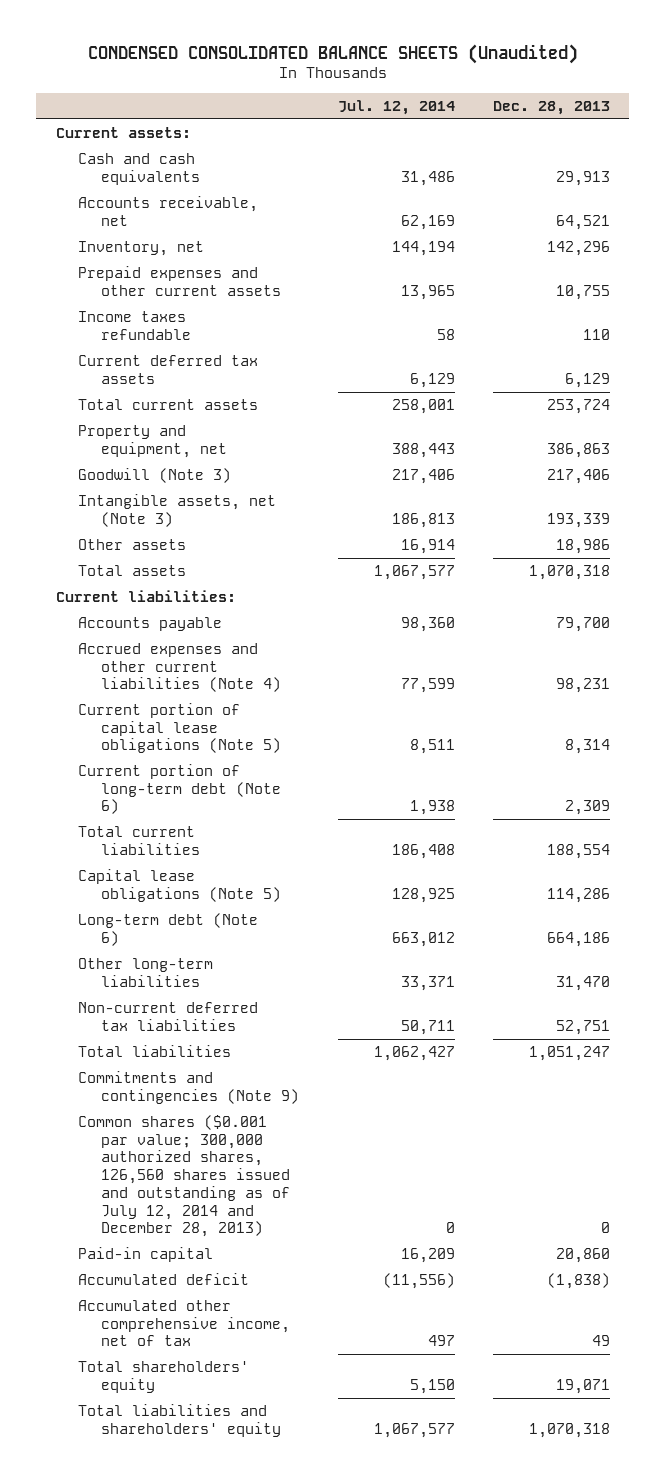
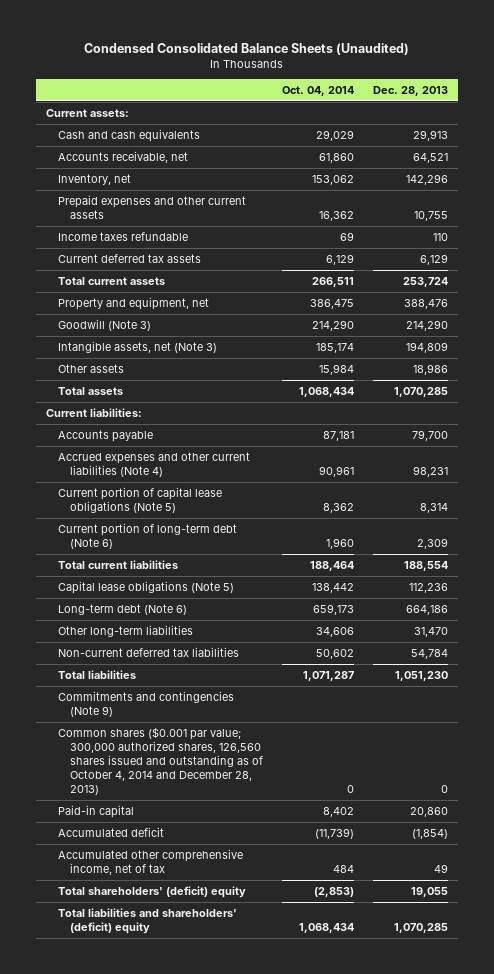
[87,43,578,64] CONDENSED CONSOLIDATED BALANCE SHEETS (Unaudited) -> [84,43,410,56] Condensed Consolidated Balance Sheets (Unaudited)
[337,99,455,115] Jul. 12, 2014 -> none
none -> [282,85,355,96] Oct. 04, 2014
[547,442,611,458] 386,863 -> [404,298,449,309] 388,476
[547,468,611,484] 217,406 -> [406,319,449,331] 214,290
[547,512,611,528] 193,339 -> [406,341,449,353] 194,809
[529,564,611,580] 1,070,318 -> [394,386,449,397] 1,070,285
[547,887,611,903] 114,286 -> [409,582,449,593] 112,236
[556,1019,611,1035] 52,751 -> [411,648,449,659] 54,784
[529,1045,611,1061] 1,051,247 -> [395,670,449,681] 1,051,230
[78,1114,290,1238] Common shares ($0.001 par value; 300,000 authorized shares, 126,560 shares issued and outstanding as of July 12, 2014 and December 28, 2013) -> [57,726,263,795] Common shares ($0.001 par value; 300,000 authorized shares, 126,560 shares issued and outstanding as of October 4, 2014 and December 28, 2013)
[547,1272,611,1289] (1,838) -> [412,828,449,839] (1,854)
[78,1360,250,1393] Total shareholders' equity -> [57,885,246,898] Total shareholders' (deficit) equity
[556,1378,611,1394] 19,071 -> [411,886,449,897] 19,055
[78,1403,281,1437] Total liabilities and shareholders' equity -> [57,907,237,934] Total liabilities and shareholders' (deficit) equity
[529,1422,611,1438] 1,070,318 -> [394,922,449,933] 1,070,285

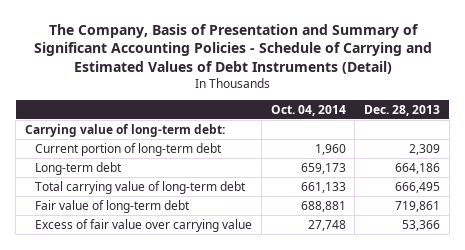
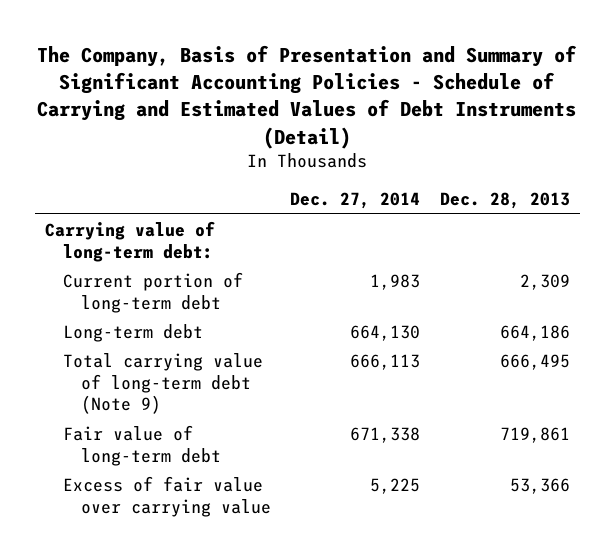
[270,104,346,116] Oct. 04, 2014 -> none
none -> [290,192,421,210] Dec. 27, 2014
[35,180,247,194] Total carrying value of long-term debt -> [62,352,263,415] Total carrying value of long-term debt (Note 9)

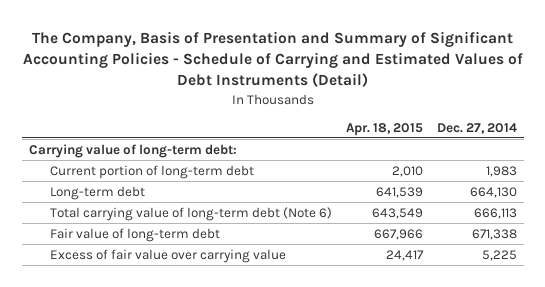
[439,192,570,210] Dec. 28, 2013 -> none
none -> [345,122,423,136] Apr. 18, 2015
[62,352,263,415] Total carrying value of long-term debt (Note 9) -> [49,206,332,221] Total carrying value of long-term debt (Note 6)

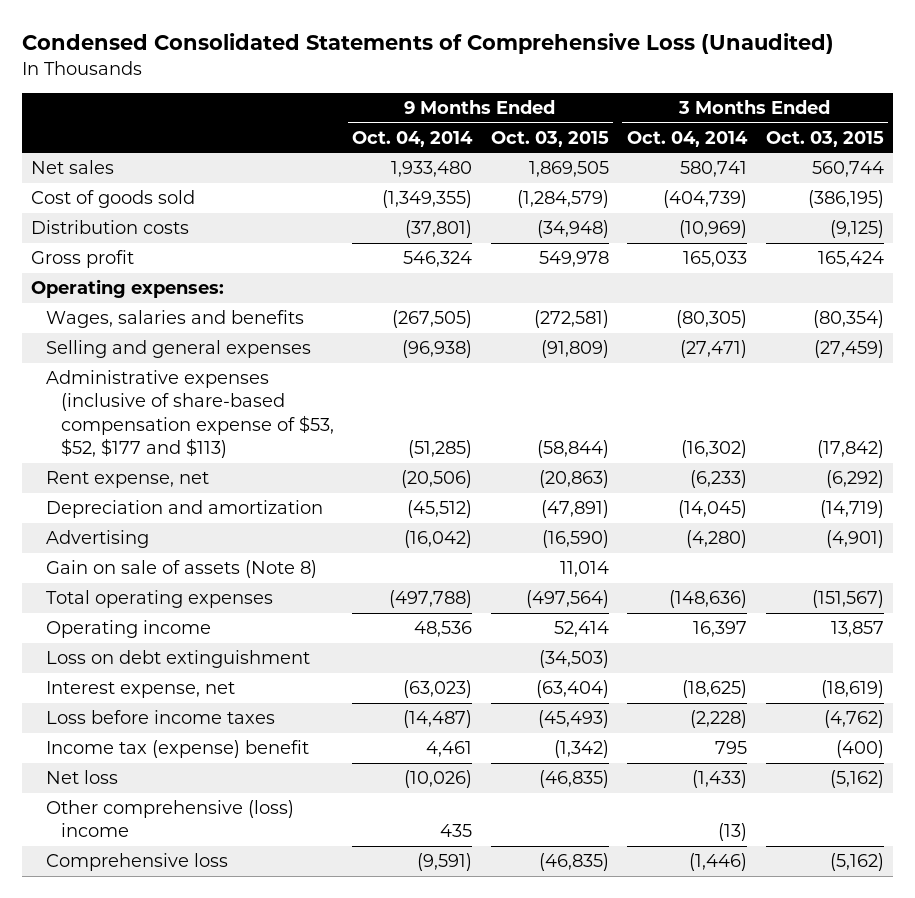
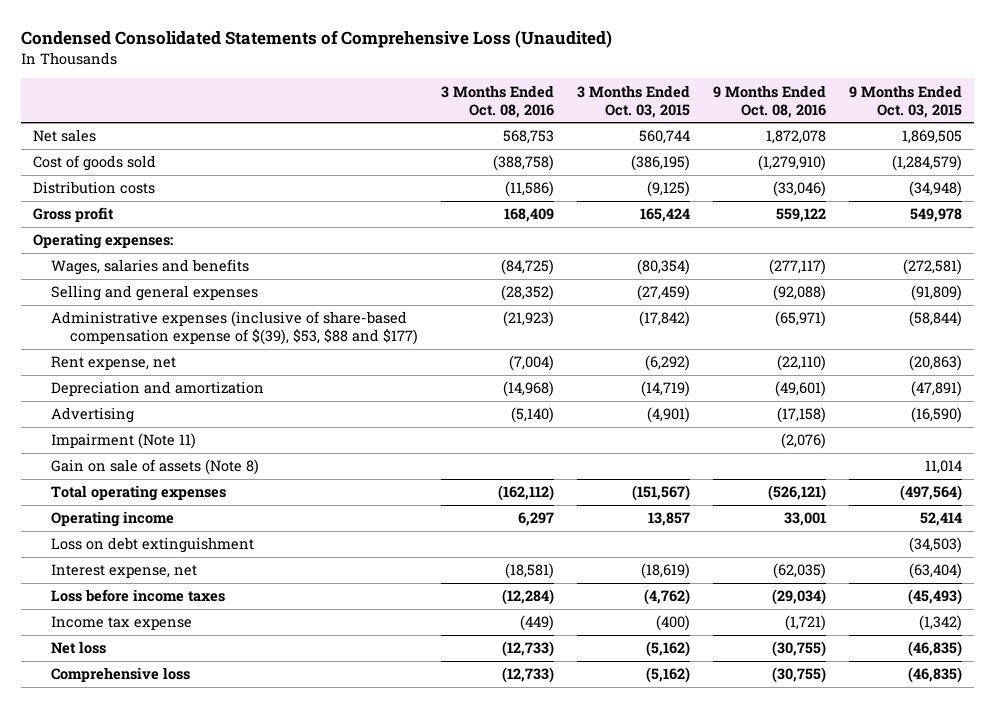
[352,130,474,147] Oct. 04, 2014 -> none
[627,130,749,147] Oct. 04, 2014 -> none
none -> [441,84,555,118] 3 Months Ended Oct. 08, 2016
none -> [713,84,827,118] 9 Months Ended Oct. 08, 2016
[46,370,334,458] Administrative expenses (inclusive of share-based compensation expense of $53, $52, $177 and $113) -> [51,311,419,346] Administrative expenses (inclusive of share-based compensation expense of $(39), $53, $88 and $177)
none -> [51,433,197,450] Impairment (Note 11)
[46,740,310,759] Income tax (expense) benefit -> [51,616,193,631] Income tax expense
[46,800,295,838] Other comprehensive (loss) income -> none

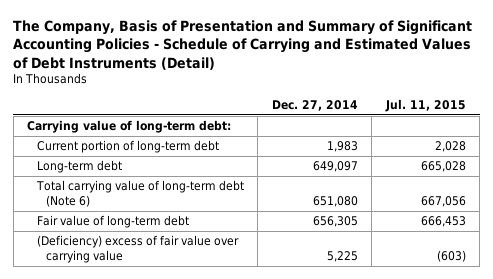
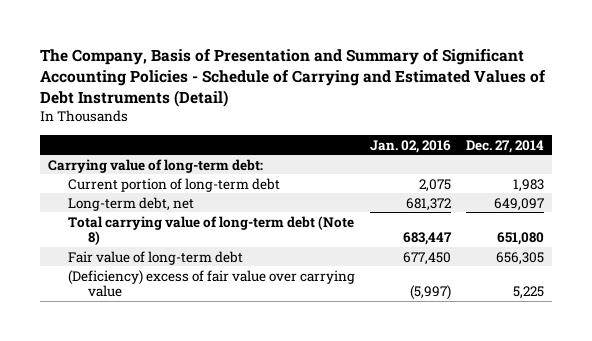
[384,99,466,113] Jul. 11, 2015 -> none
none -> [369,139,451,153] Jan. 02, 2016
[36,160,122,174] Long-term debt -> [67,196,194,211] Long-term debt, net
[35,180,244,208] Total carrying value of long-term debt (Note 6) -> [67,215,354,246] Total carrying value of long-term debt (Note 8)

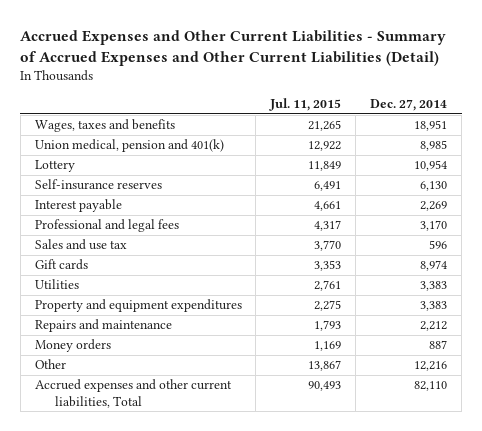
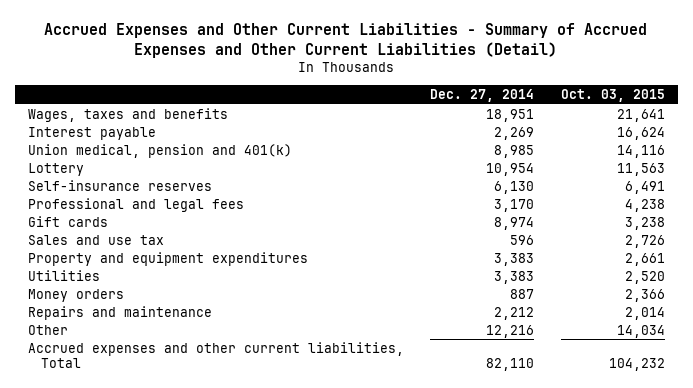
[269,98,342,112] Jul. 11, 2015 -> none
none -> [560,89,665,103] Oct. 03, 2015
[34,199,122,213] Interest payable -> [27,126,156,140] Interest payable
[34,239,127,251] Sales and use tax -> [27,234,164,245] Sales and use tax
[34,279,79,290] Utilities -> [27,269,100,281] Utilities
[34,319,172,333] Repairs and maintenance -> [27,305,212,320] Repairs and maintenance

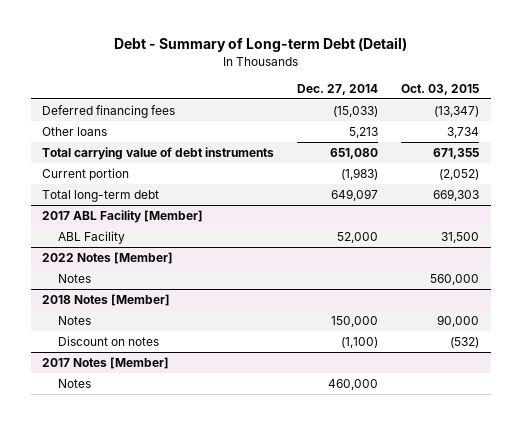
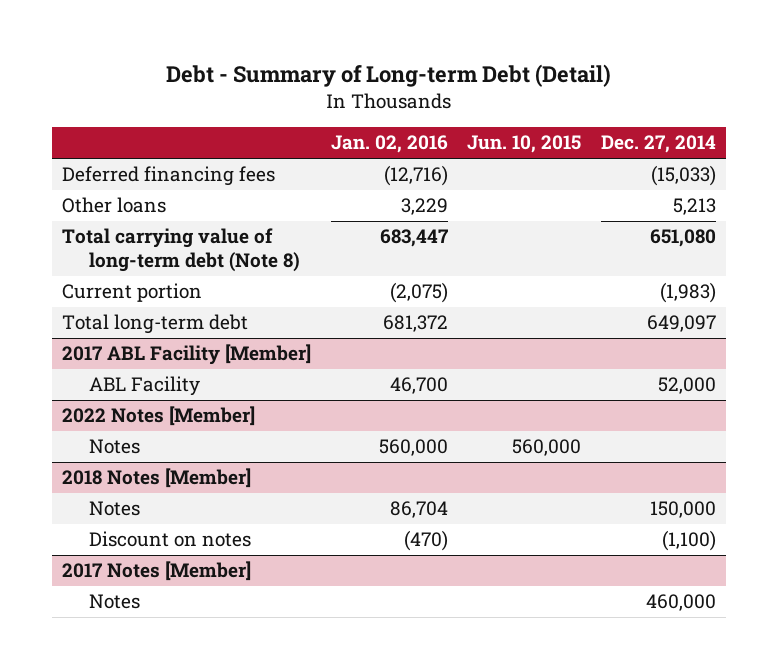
[401,83,480,95] Oct. 03, 2015 -> none
none -> [330,135,448,154] Jan. 02, 2016
none -> [467,135,582,154] Jun. 10, 2015
[42,146,275,160] Total carrying value of debt instruments -> [61,228,300,273] Total carrying value of long-term debt (Note 8)

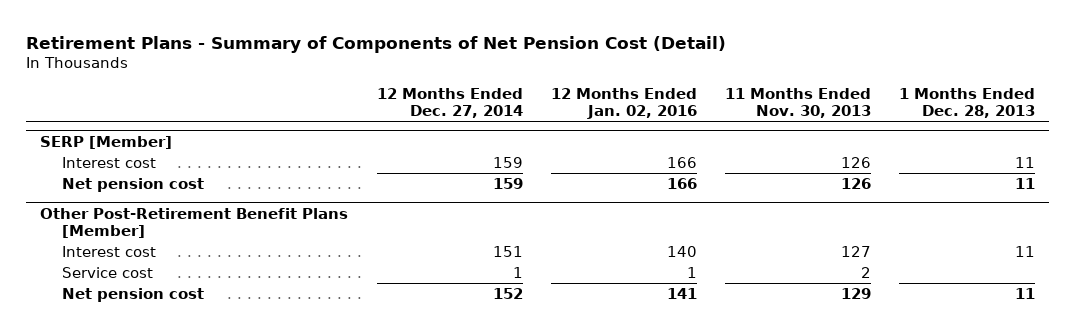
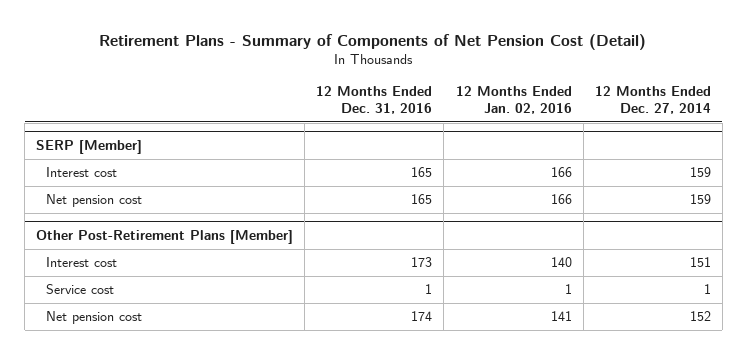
[724,87,871,118] 11 Months Ended Nov. 30, 2013 -> none
[898,87,1035,118] 1 Months Ended Dec. 28, 2013 -> none
none -> [316,85,433,114] 12 Months Ended Dec. 31, 2016
[40,207,349,238] Other Post-Retirement Benefit Plans [Member] -> [36,229,294,244] Other Post-Retirement Plans [Member]

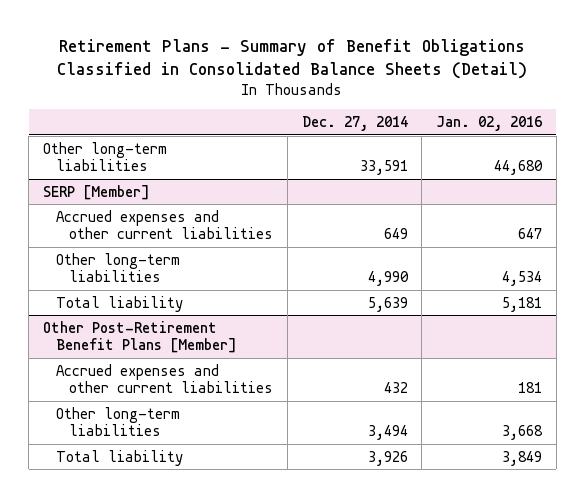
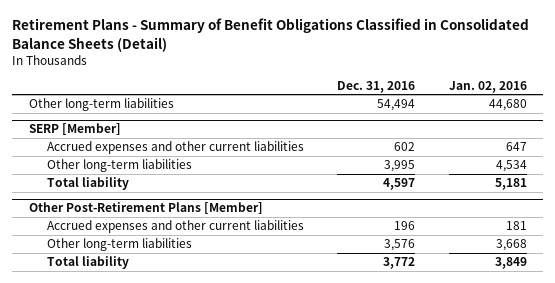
[301,116,408,132] Dec. 27, 2014 -> none
none -> [337,80,416,93] Dec. 31, 2016
[42,320,237,354] Other Post-Retirement Benefit Plans [Member] -> [28,202,263,215] Other Post-Retirement Plans [Member]

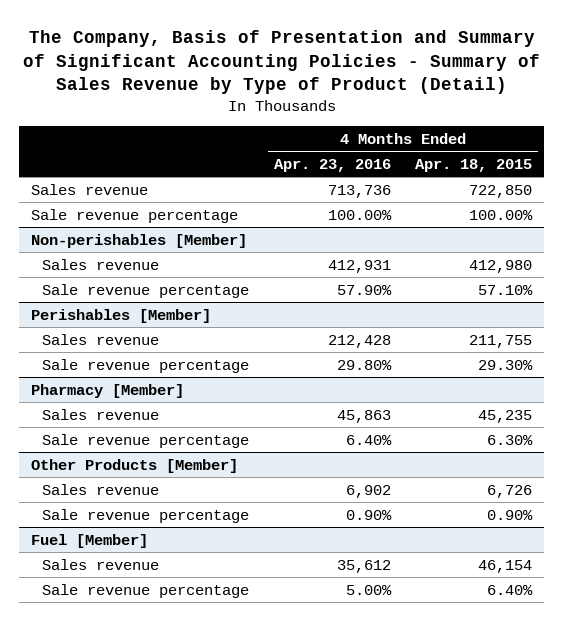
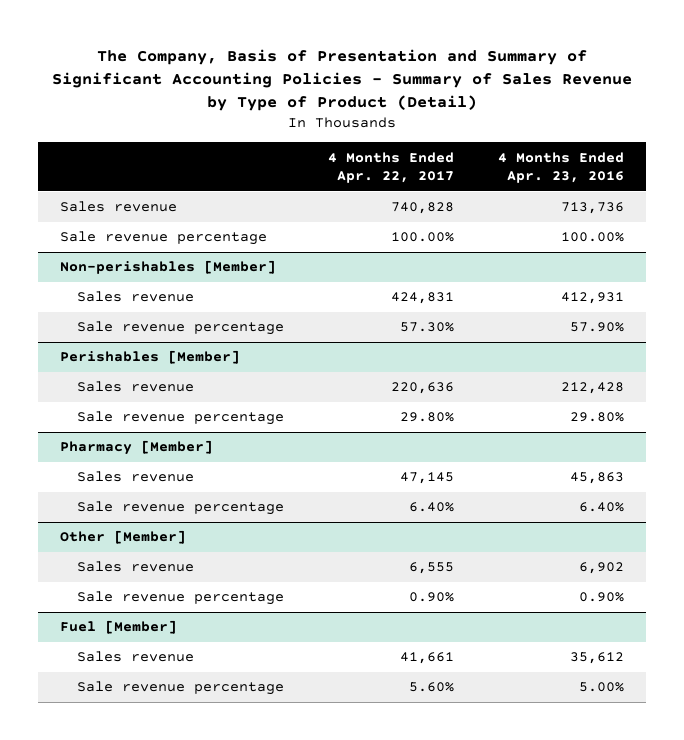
[414,158,532,172] Apr. 18, 2015 -> none
none -> [328,151,455,184] 4 Months Ended Apr. 22, 2017
[31,458,239,473] Other Products [Member] -> [59,530,186,545] Other [Member]

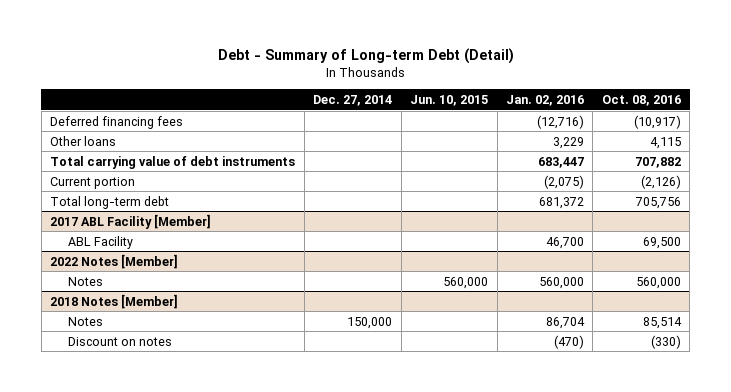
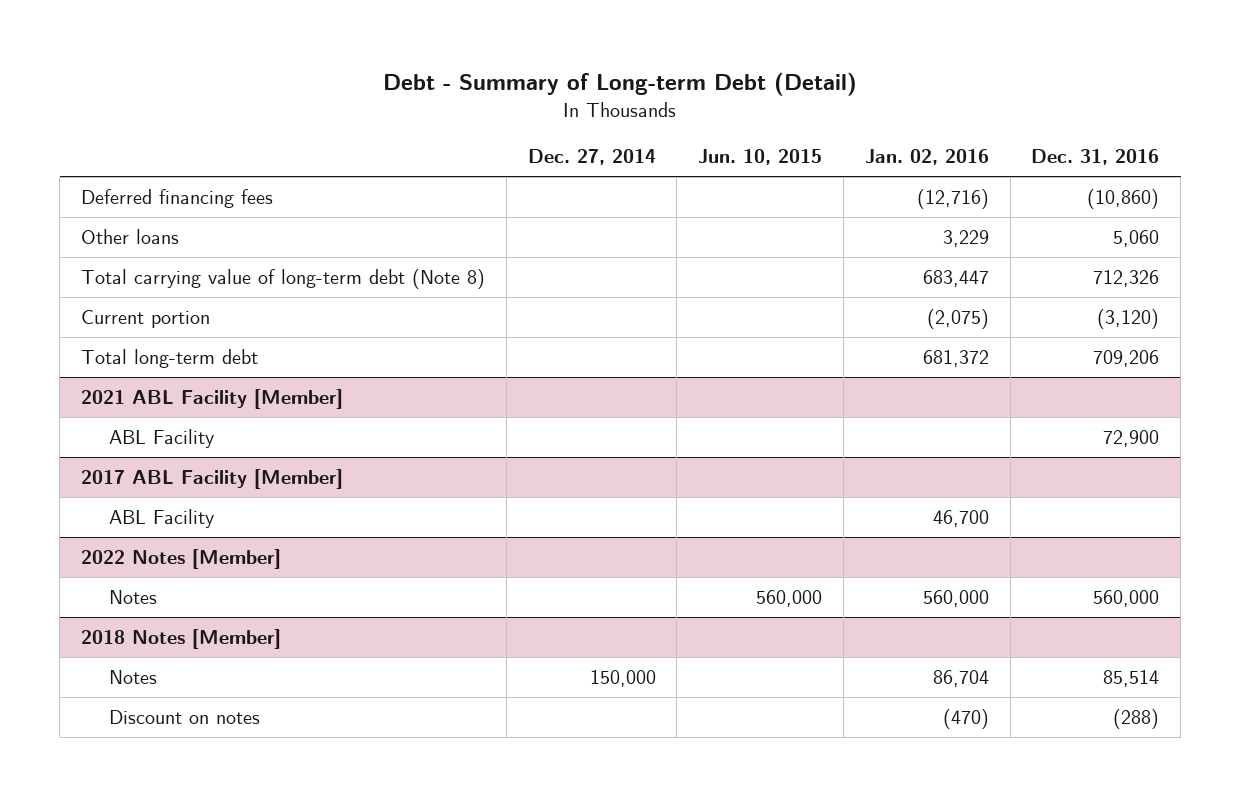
[601,94,681,106] Oct. 08, 2016 -> none
none -> [1031,149,1160,166] Dec. 31, 2016
[50,155,296,169] Total carrying value of debt instruments -> [80,268,485,289] Total carrying value of long-term debt (Note 8)
none -> [80,388,343,409] 2021 ABL Facility [Member]
none -> [108,428,214,448] ABL Facility

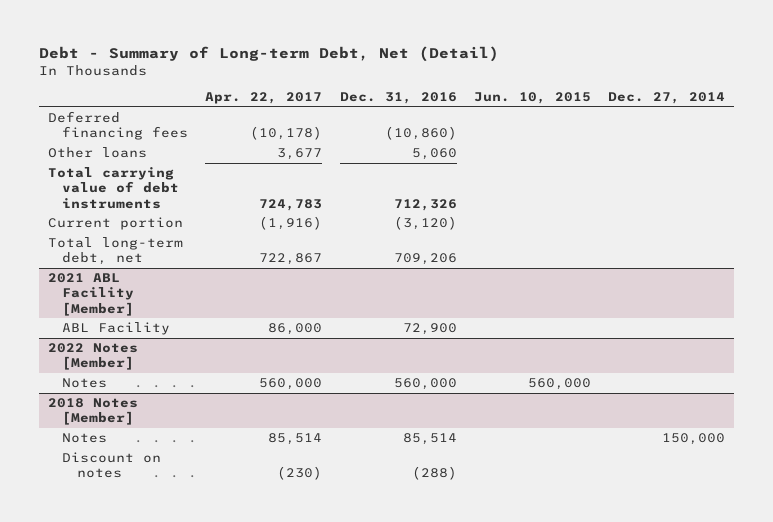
[383,72,858,97] Debt - Summary of Long-term Debt (Detail) -> [38,46,499,63] Debt - Summary of Long-term Debt, Net (Detail)
[864,149,989,166] Jan. 02, 2016 -> none
none -> [205,92,323,105] Apr. 22, 2017
[80,268,485,289] Total carrying value of long-term debt (Note 8) -> [47,167,180,209] Total carrying value of debt instruments
[80,348,258,368] Total long-term debt -> [47,237,183,266] Total long-term debt, net
[80,468,343,489] 2017 ABL Facility [Member] -> none
[108,508,214,528] ABL Facility -> none

